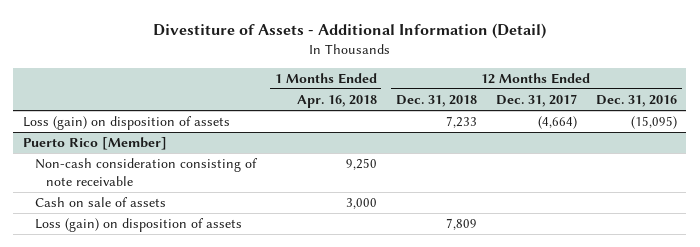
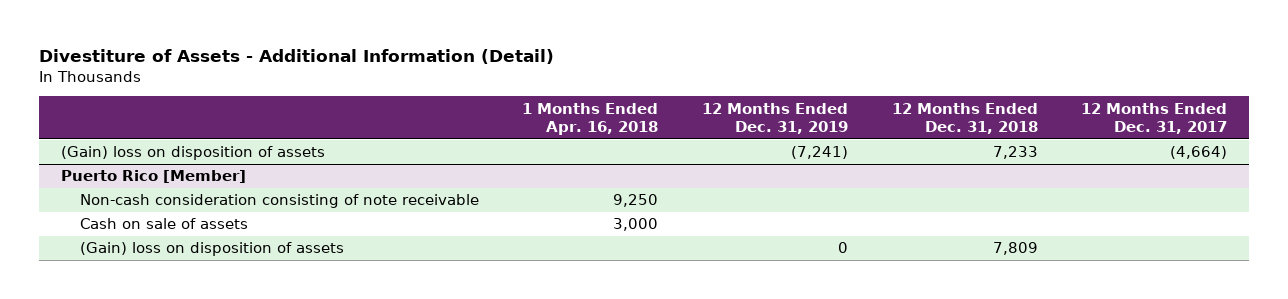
[595,95,677,108] Dec. 31, 2016 -> none
none -> [701,102,848,135] 12 Months Ended Dec. 31, 2019
[22,116,230,131] Loss (gain) on disposition of assets -> [60,146,325,161] (Gain) loss on disposition of assets
[34,218,242,233] Loss (gain) on disposition of assets -> [79,242,344,257] (Gain) loss on disposition of assets

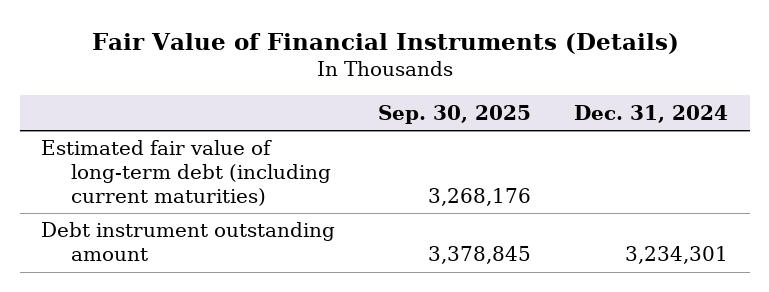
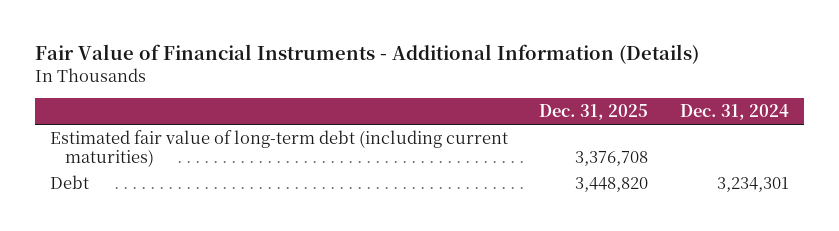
[91,32,679,54] Fair Value of Financial Instruments (Details) -> [34,43,699,64] Fair Value of Financial Instruments - Additional Information (Details)
[378,104,532,124] Sep. 30, 2025 -> none
none -> [539,104,649,121] Dec. 31, 2025
[41,222,336,262] Debt instrument outstanding amount -> [50,175,90,190] Debt

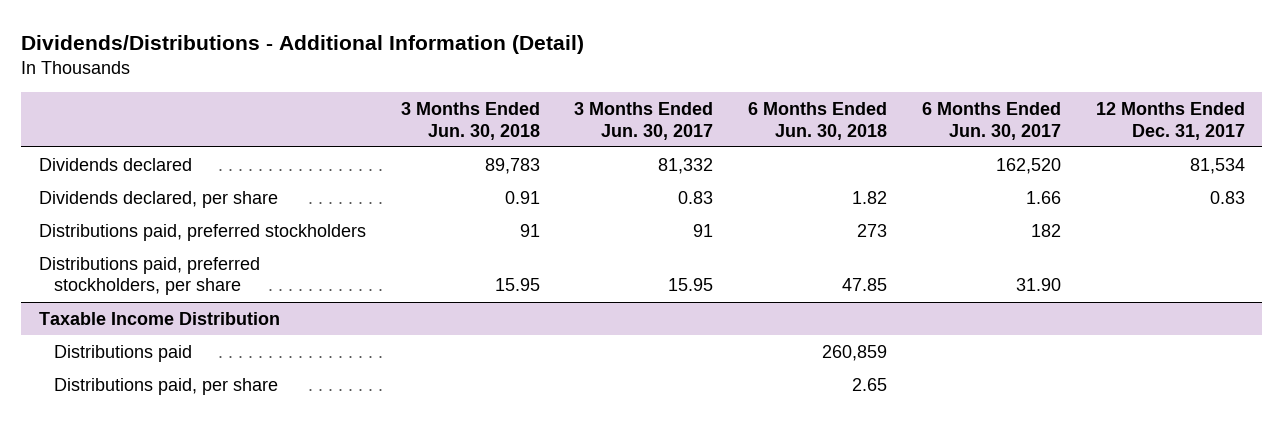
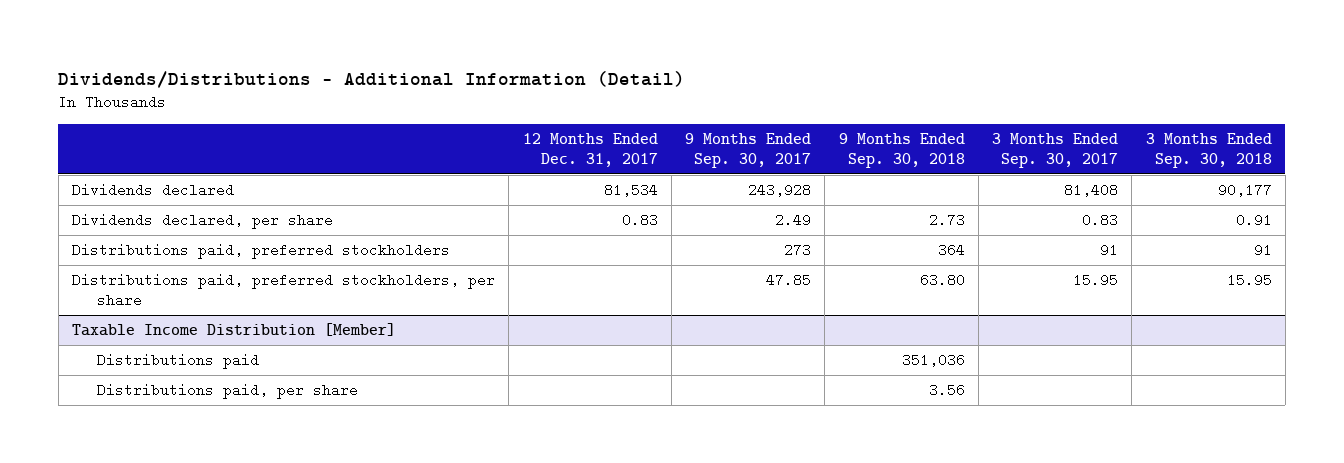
[400,102,540,140] 3 Months Ended Jun. 30, 2018 -> none
[574,102,714,140] 3 Months Ended Jun. 30, 2017 -> none
[748,102,888,140] 6 Months Ended Jun. 30, 2018 -> none
[922,102,1062,140] 6 Months Ended Jun. 30, 2017 -> none
none -> [685,133,812,168] 9 Months Ended Sep. 30, 2017
none -> [838,133,965,168] 9 Months Ended Sep. 30, 2018
none -> [992,133,1119,168] 3 Months Ended Sep. 30, 2017
none -> [1145,133,1272,168] 3 Months Ended Sep. 30, 2018
[38,311,280,325] Taxable Income Distribution -> [72,323,397,337] Taxable Income Distribution [Member]

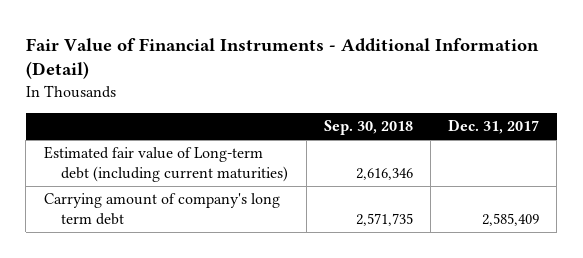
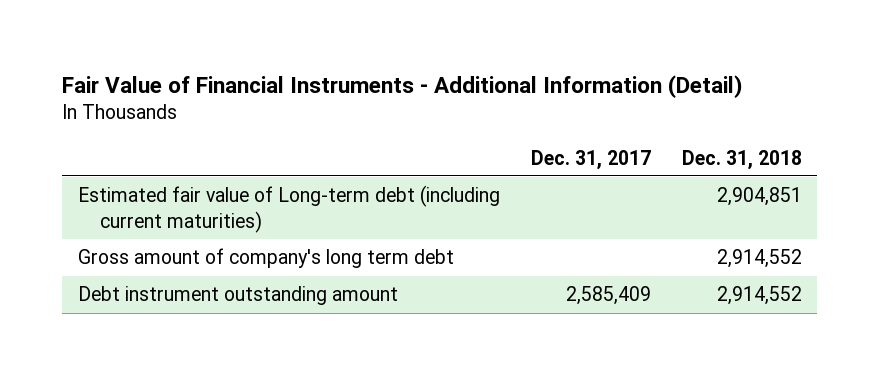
[323,120,413,136] Sep. 30, 2018 -> none
none -> [681,149,802,170] Dec. 31, 2018
none -> [77,248,454,269] Gross amount of company's long term debt
[43,193,280,226] Carrying amount of company's long term debt -> [77,286,398,306] Debt instrument outstanding amount

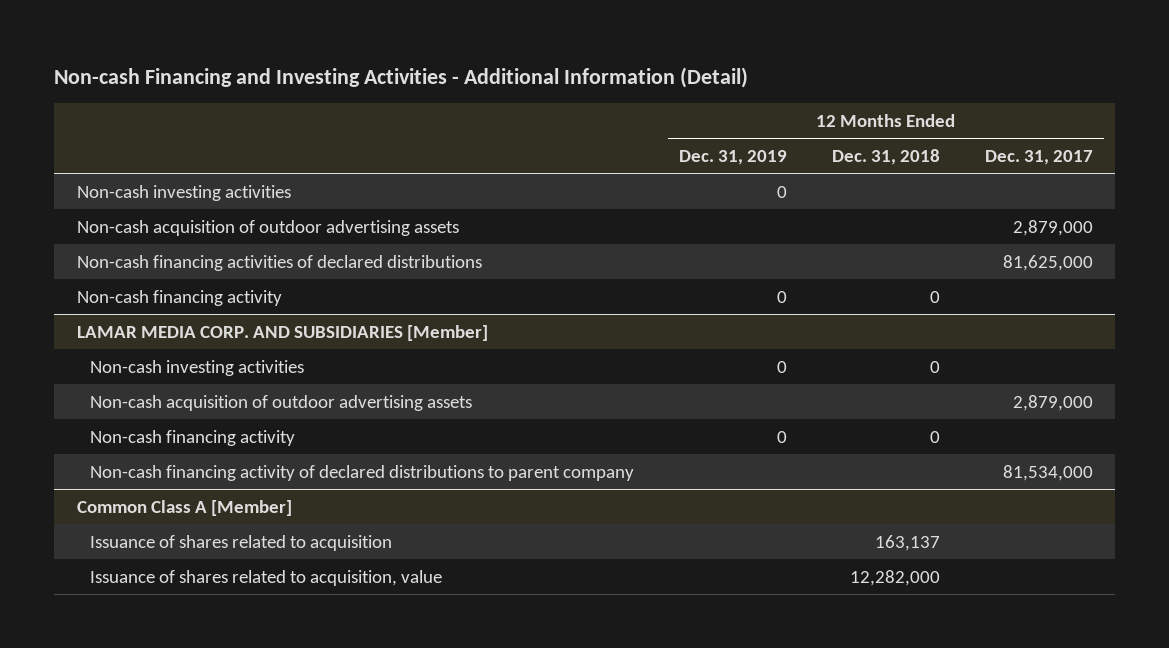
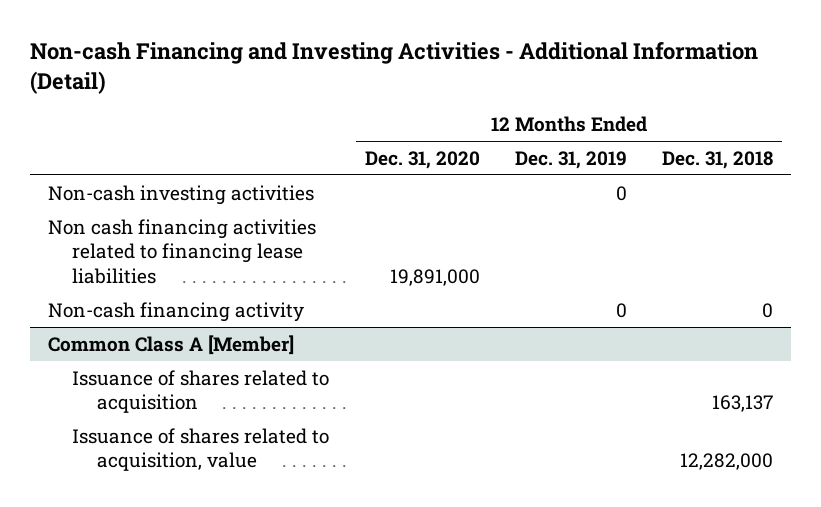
[984,149,1093,165] Dec. 31, 2017 -> none
none -> [364,150,480,169] Dec. 31, 2020
[76,219,459,236] Non-cash acquisition of outdoor advertising assets -> none
[76,254,482,271] Non-cash financing activities of declared distributions -> none
none -> [47,218,316,284] Non cash financing activities related to financing lease liabilities
[76,324,488,341] LAMAR MEDIA CORP. AND SUBSIDIARIES [Member] -> none
[90,359,305,376] Non-cash investing activities -> none
[90,394,473,411] Non-cash acquisition of outdoor advertising assets -> none
[90,429,296,446] Non-cash financing activity -> none
[90,464,635,481] Non-cash financing activity of declared distributions to parent company -> none

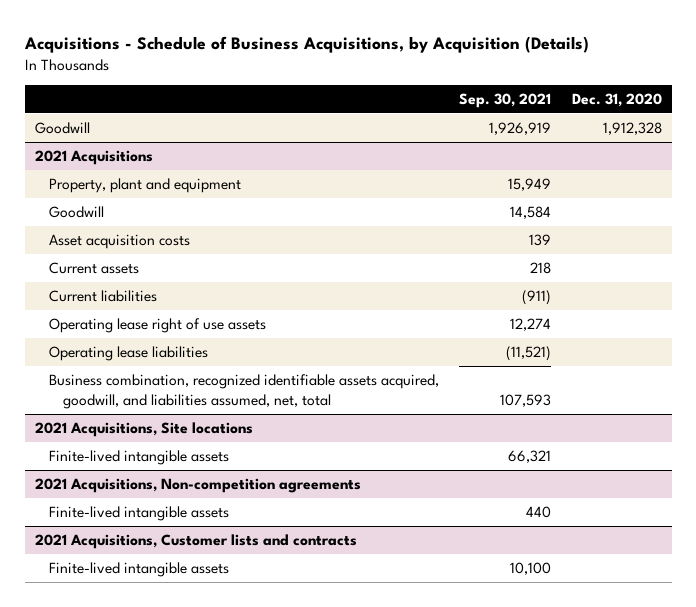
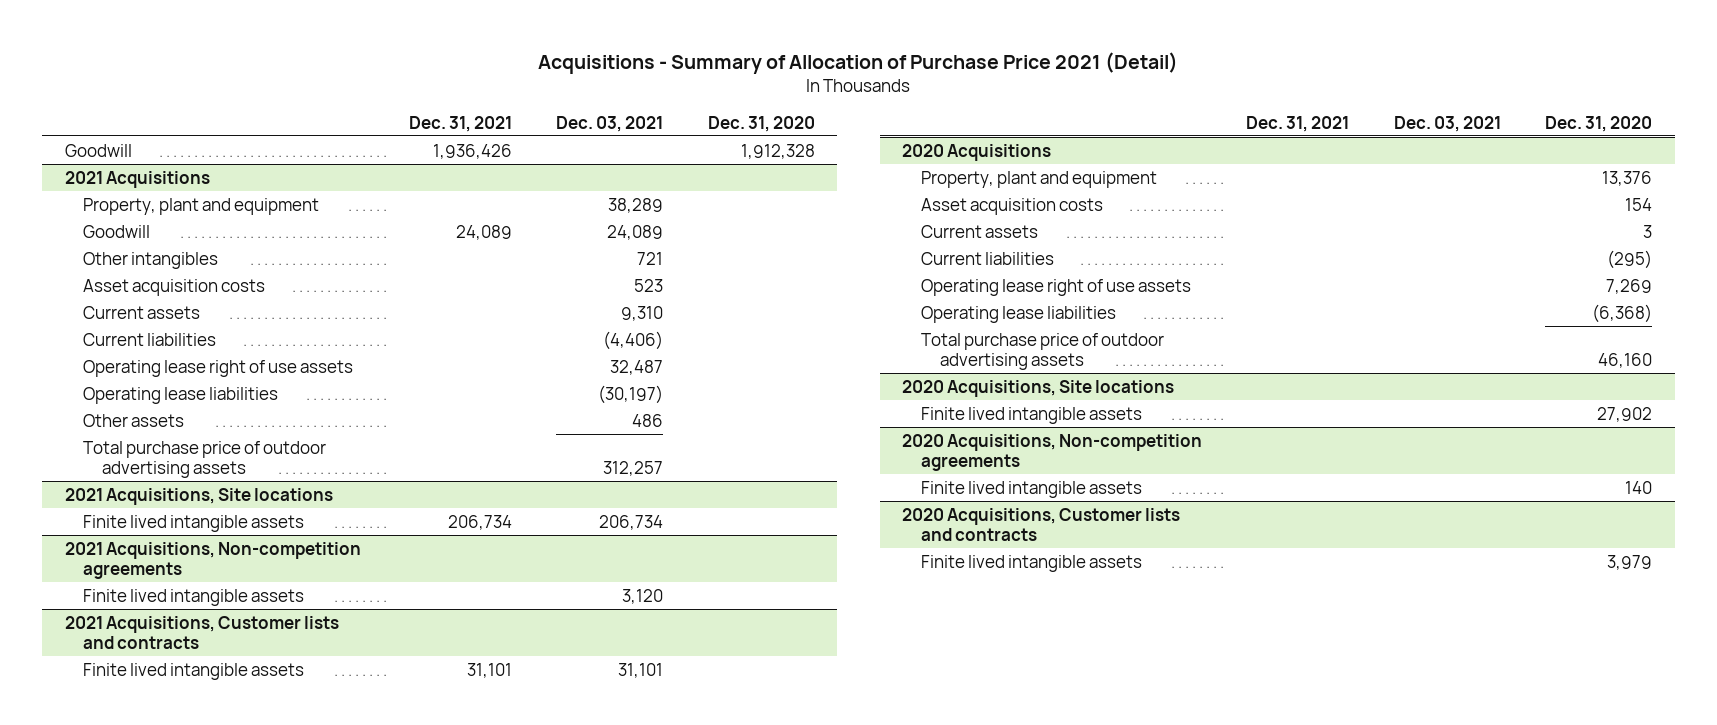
[23,35,589,53] Acquisitions - Schedule of Business Acquisitions, by Acquisition (Details) -> [538,51,1179,74] Acquisitions - Summary of Allocation of Purchase Price 2021 (Detail)
[459,93,552,109] Sep. 30, 2021 -> none
none -> [408,115,512,132] Dec. 31, 2021
none -> [556,115,664,132] Dec. 03, 2021
none -> [83,251,219,269] Other intangibles
none -> [83,413,185,427] Other assets
[49,374,440,410] Business combination, recognized identifiable assets acquired, goodwill, and liabilities assumed, net, total -> [83,440,327,479] Total purchase price of outdoor advertising assets
[49,450,230,466] Finite-lived intangible assets -> [83,514,305,532] Finite lived intangible assets
[49,506,230,522] Finite-lived intangible assets -> [83,588,305,606] Finite lived intangible assets
[49,562,230,578] Finite-lived intangible assets -> [83,662,305,680] Finite lived intangible assets
none -> [902,143,1052,161] 2020 Acquisitions
none -> [920,170,1157,188] Property, plant and equipment
none -> [920,197,1103,215] Asset acquisition costs
none -> [920,224,1038,238] Current assets
none -> [920,251,1054,265] Current liabilities
none -> [920,278,1191,296] Operating lease right of use assets
none -> [920,305,1116,323] Operating lease liabilities
none -> [920,332,1164,371] Total purchase price of outdoor advertising assets
none -> [902,379,1175,397] 2020 Acquisitions, Site locations
none -> [920,406,1142,424] Finite lived intangible assets
none -> [902,433,1203,472] 2020 Acquisitions, Non-competition agreements
none -> [920,480,1142,498] Finite lived intangible assets
none -> [902,507,1181,542] 2020 Acquisitions, Customer lists and contracts
none -> [920,554,1142,572] Finite lived intangible assets

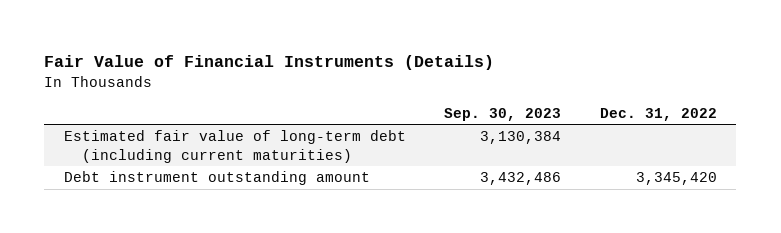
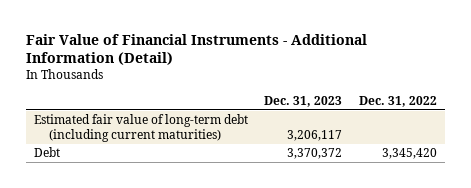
[44,54,495,70] Fair Value of Financial Instruments (Details) -> [25,33,367,66] Fair Value of Financial Instruments - Additional Information (Detail)
[444,107,562,121] Sep. 30, 2023 -> none
none -> [264,95,343,107] Dec. 31, 2023
[63,171,370,186] Debt instrument outstanding amount -> [34,147,61,158] Debt

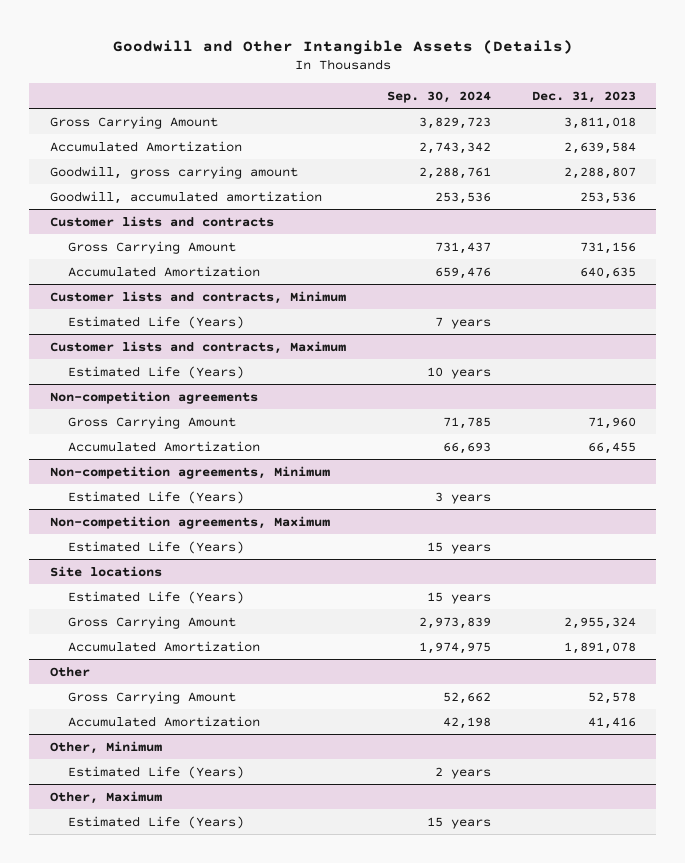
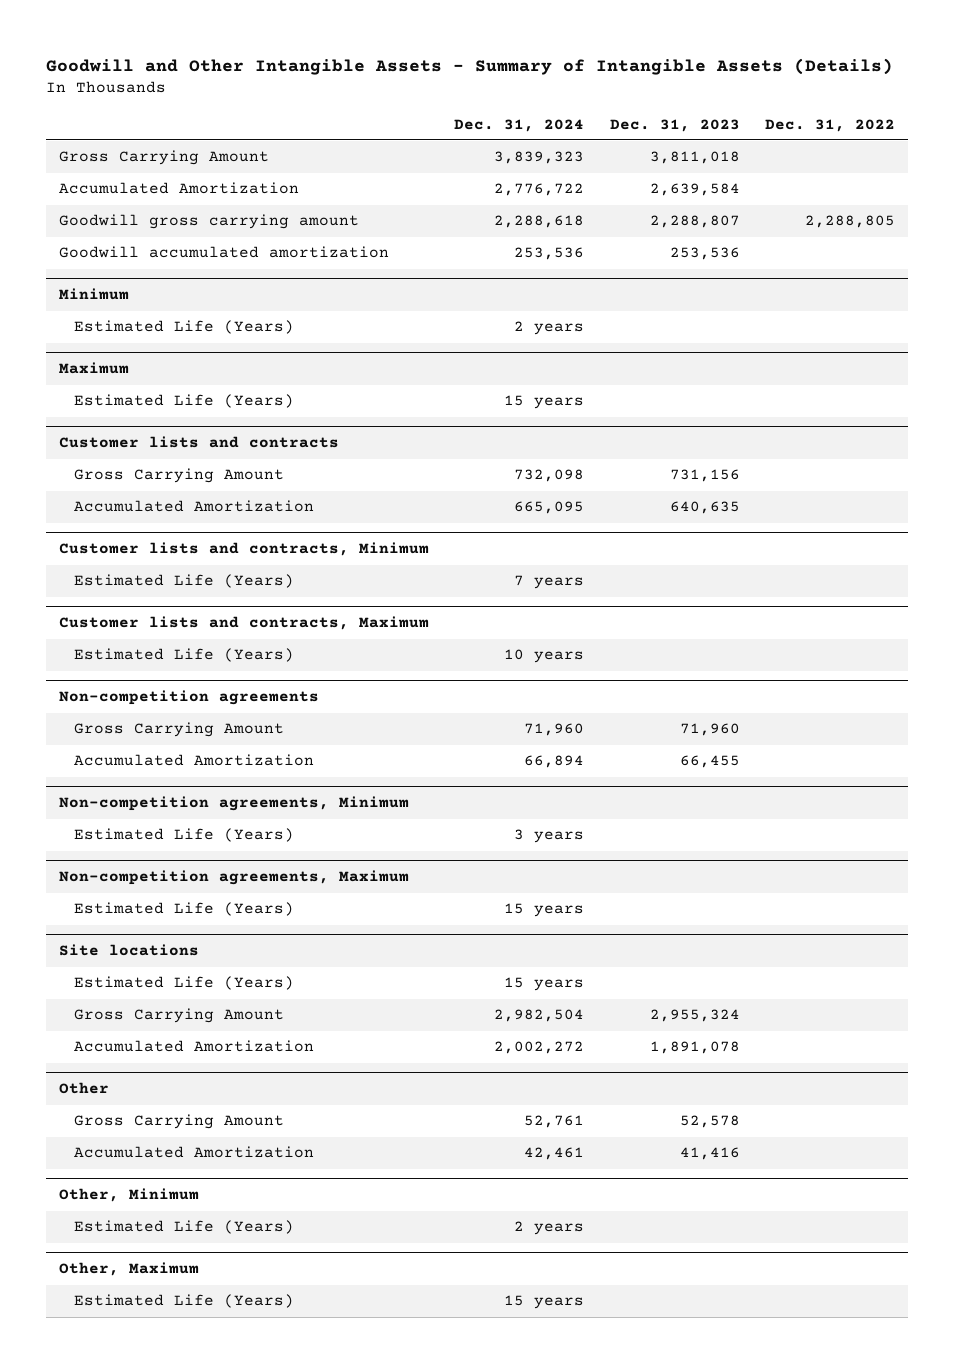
[112,39,573,55] Goodwill and Other Intangible Assets (Details) -> [46,58,894,76] Goodwill and Other Intangible Assets - Summary of Intangible Assets (Details)
[386,90,491,103] Sep. 30, 2024 -> none
none -> [454,118,585,132] Dec. 31, 2024
none -> [764,118,895,132] Dec. 31, 2022
[49,165,298,179] Goodwill, gross carrying amount -> [59,214,360,230] Goodwill gross carrying amount
[49,190,322,204] Goodwill, accumulated amortization -> [59,246,390,259] Goodwill accumulated amortization
none -> [59,288,130,301] Minimum
none -> [74,320,295,335] Estimated Life (Years)
none -> [59,362,130,375] Maximum
none -> [74,394,295,409] Estimated Life (Years)

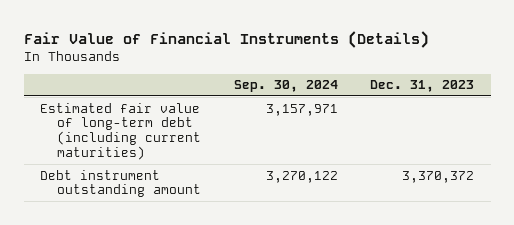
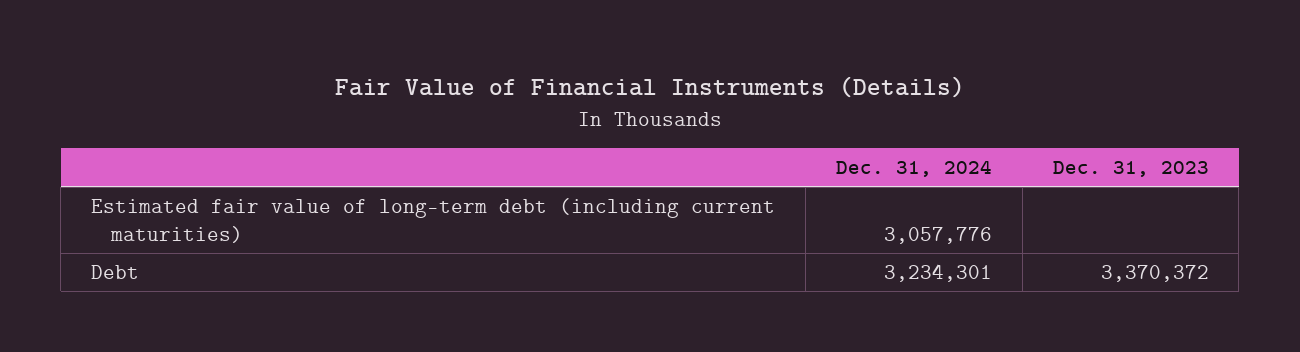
[233,80,338,93] Sep. 30, 2024 -> none
none -> [835,159,992,177] Dec. 31, 2024
[39,169,202,198] Debt instrument outstanding amount -> [91,265,140,280] Debt

